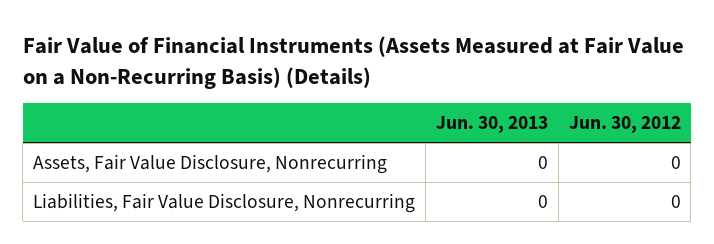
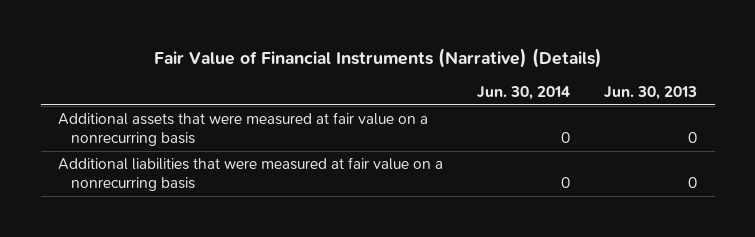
[22,36,684,89] Fair Value of Financial Instruments (Assets Measured at Fair Value on a Non-Recurring Basis) (Details) -> [153,48,602,69] Fair Value of Financial Instruments (Narrative) (Details)
[568,116,681,134] Jun. 30, 2012 -> none
none -> [477,86,571,101] Jun. 30, 2014
[33,153,388,174] Assets, Fair Value Disclosure, Nonrecurring -> [57,111,428,147] Additional assets that were measured at fair value on a nonrecurring basis
[33,192,416,213] Liabilities, Fair Value Disclosure, Nonrecurring -> [57,156,443,192] Additional liabilities that were measured at fair value on a nonrecurring basis

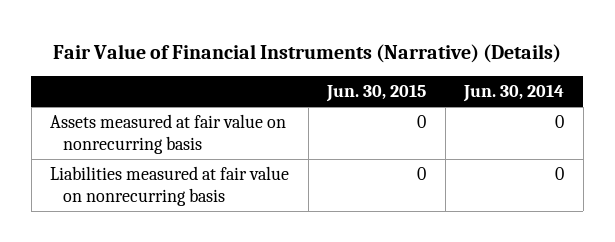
[604,86,698,101] Jun. 30, 2013 -> none
none -> [326,84,427,103] Jun. 30, 2015
[57,111,428,147] Additional assets that were measured at fair value on a nonrecurring basis -> [50,113,287,155] Assets measured at fair value on nonrecurring basis
[57,156,443,192] Additional liabilities that were measured at fair value on a nonrecurring basis -> [50,165,290,207] Liabilities measured at fair value on nonrecurring basis

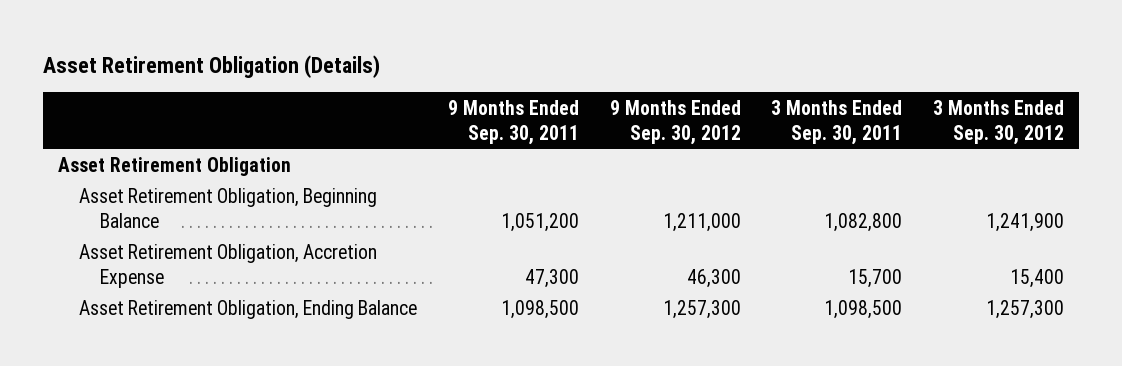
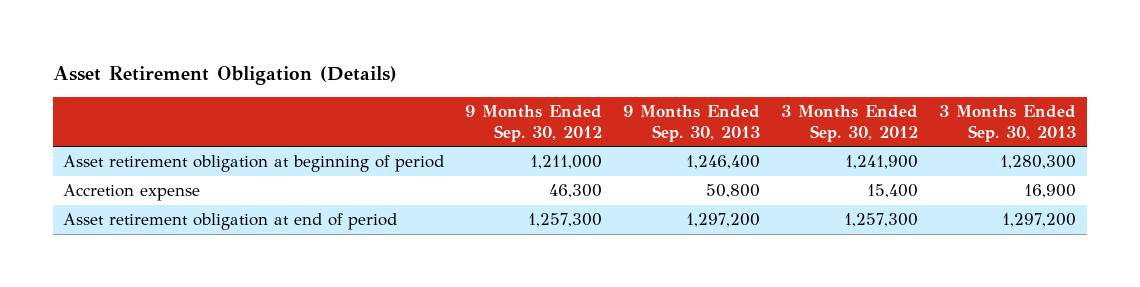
[447,99,579,145] 9 Months Ended Sep. 30, 2011 -> none
[771,99,903,145] 3 Months Ended Sep. 30, 2011 -> none
none -> [623,104,761,142] 9 Months Ended Sep. 30, 2013
none -> [939,104,1077,142] 3 Months Ended Sep. 30, 2013
[58,156,292,176] Asset Retirement Obligation -> none
[79,187,378,228] Asset Retirement Obligation, Beginning Balance -> [63,155,445,173] Asset retirement obligation at beginning of period
[79,243,378,288] Asset Retirement Obligation, Accretion Expense -> [63,184,201,202] Accretion expense
[79,299,418,319] Asset Retirement Obligation, Ending Balance -> [63,213,398,231] Asset retirement obligation at end of period

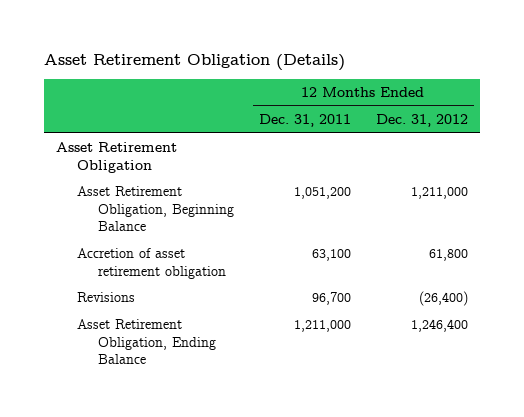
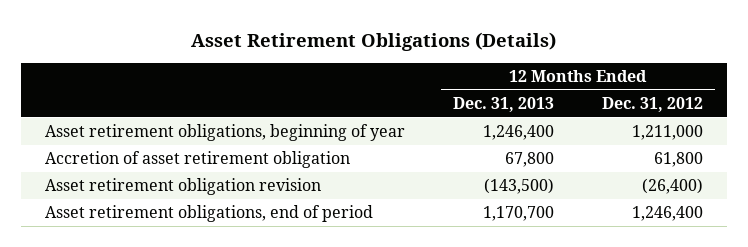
[43,54,345,72] Asset Retirement Obligation (Details) -> [191,31,557,51] Asset Retirement Obligations (Details)
[258,113,351,127] Dec. 31, 2011 -> none
none -> [453,97,555,113] Dec. 31, 2013
[56,142,178,173] Asset Retirement Obligation -> none
[77,186,235,231] Asset Retirement Obligation, Beginning Balance -> [45,124,406,142] Asset retirement obligations, beginning of year
[77,292,136,303] Revisions -> [45,178,322,196] Asset retirement obligation revision
[77,319,217,364] Asset Retirement Obligation, Ending Balance -> [45,205,374,223] Asset retirement obligations, end of period

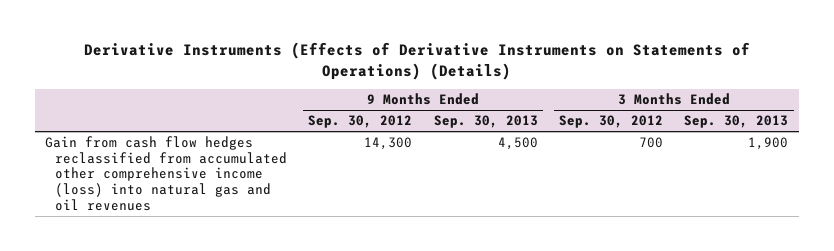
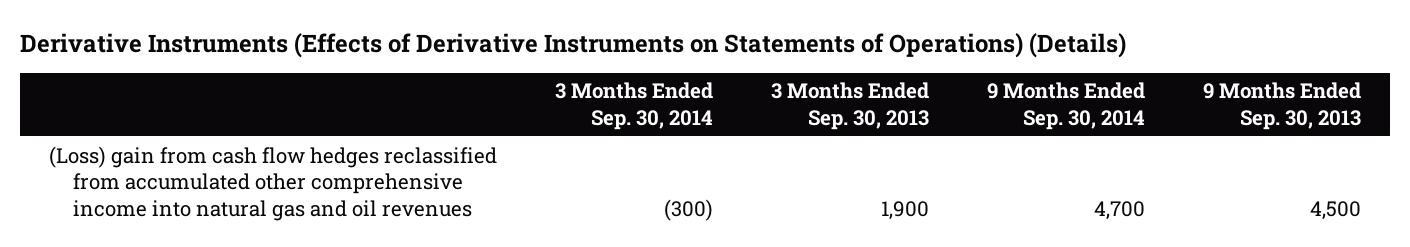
[308,115,413,129] Sep. 30, 2012 -> none
[558,115,663,129] Sep. 30, 2012 -> none
none -> [554,82,713,130] 3 Months Ended Sep. 30, 2014
none -> [987,82,1146,130] 9 Months Ended Sep. 30, 2014
[45,136,288,211] Gain from cash flow hedges reclassified from accumulated other comprehensive income (loss) into natural gas and oil revenues -> [48,145,497,222] (Loss) gain from cash flow hedges reclassified from accumulated other comprehensive income into natural gas and oil revenues

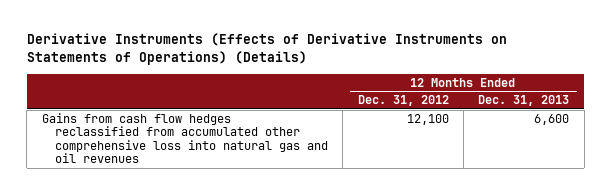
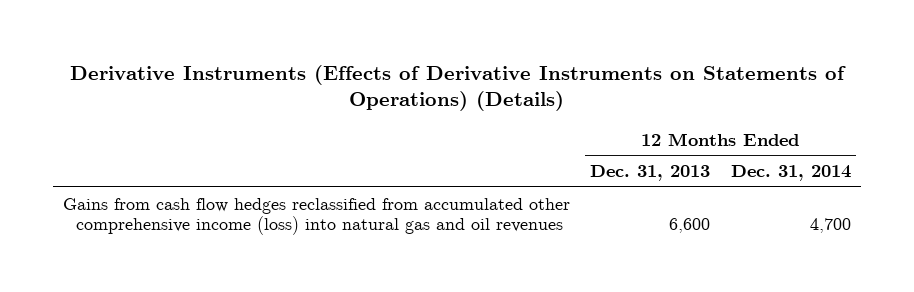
[357,95,449,107] Dec. 31, 2012 -> none
none -> [730,164,851,181] Dec. 31, 2014
[41,112,328,164] Gains from cash flow hedges reclassified from accumulated other comprehensive loss into natural gas and oil revenues -> [62,197,570,235] Gains from cash flow hedges reclassified from accumulated other comprehensive income (loss) into natural gas and oil revenues

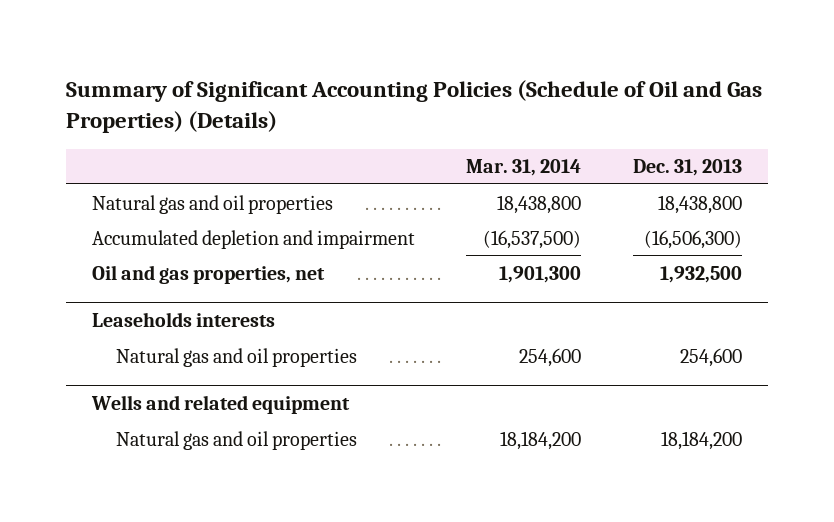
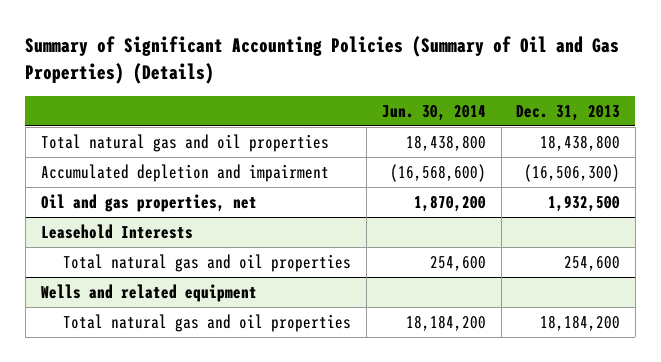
[65,80,762,134] Summary of Significant Accounting Policies (Schedule of Oil and Gas Properties) (Details) -> [25,36,620,84] Summary of Significant Accounting Policies (Summary of Oil and Gas Properties) (Details)
[466,159,582,177] Mar. 31, 2014 -> none
none -> [381,104,486,121] Jun. 30, 2014
[91,194,333,214] Natural gas and oil properties -> [40,133,329,152] Total natural gas and oil properties
[91,312,275,328] Leaseholds interests -> [40,223,193,239] Leasehold Interests
[116,347,358,367] Natural gas and oil properties -> [63,253,352,272] Total natural gas and oil properties
[116,430,358,450] Natural gas and oil properties -> [63,313,352,332] Total natural gas and oil properties

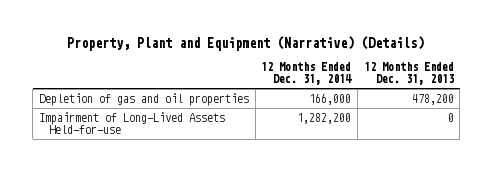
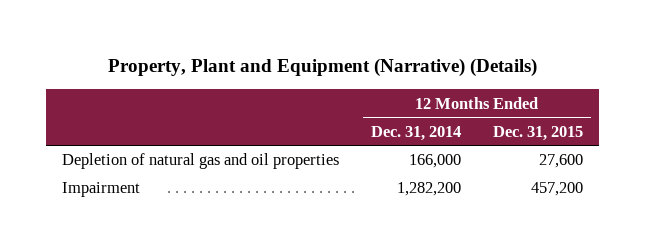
[363,62,454,86] 12 Months Ended Dec. 31, 2013 -> none
none -> [493,125,584,141] Dec. 31, 2015
[39,92,250,106] Depletion of gas and oil properties -> [62,153,340,170] Depletion of natural gas and oil properties
[39,111,226,134] Impairment of Long-Lived Assets Held-for-use -> [62,182,141,198] Impairment

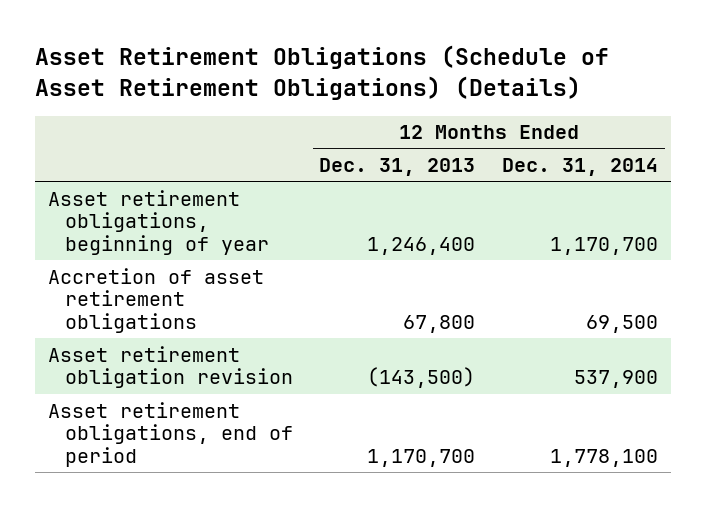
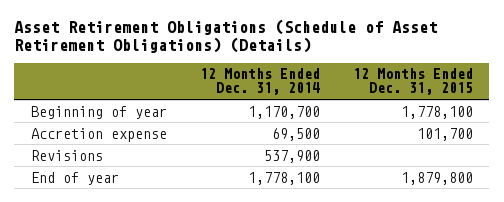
[319,158,476,177] Dec. 31, 2013 -> none
none -> [352,68,473,96] 12 Months Ended Dec. 31, 2015
[48,189,269,256] Asset retirement obligations, beginning of year -> [30,105,167,119] Beginning of year
[48,267,265,334] Accretion of asset retirement obligations -> [30,127,167,142] Accretion expense
[48,345,293,389] Asset retirement obligation revision -> [30,149,103,161] Revisions
[48,401,293,468] Asset retirement obligations, end of period -> [30,171,119,185] End of year

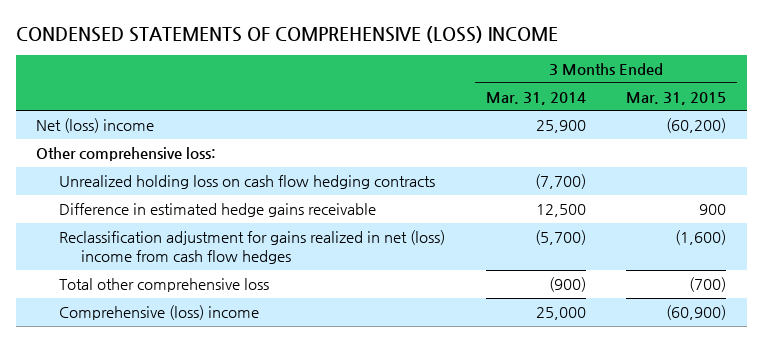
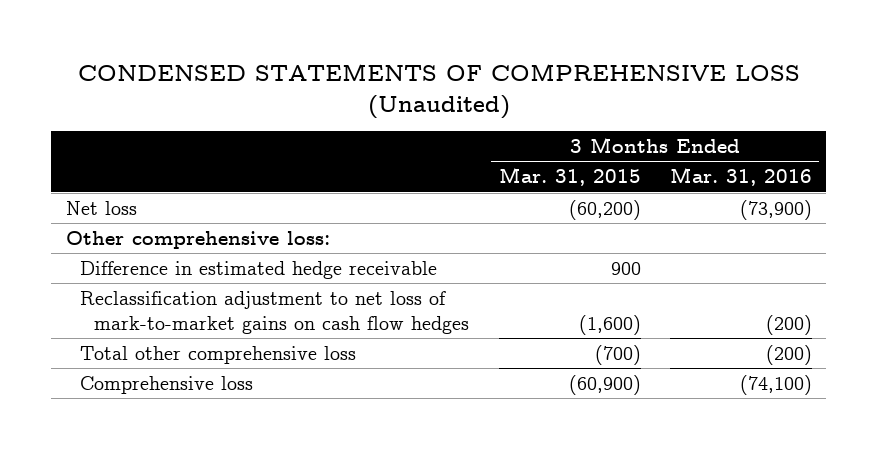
[16,25,559,43] CONDENSED STATEMENTS OF COMPREHENSIVE (LOSS) INCOME -> [77,64,800,119] CONDENSED STATEMENTS OF COMPREHENSIVE LOSS (Unaudited)
[485,91,586,105] Mar. 31, 2014 -> none
none -> [669,167,812,187] Mar. 31, 2016
[36,118,155,134] Net (loss) income -> [65,200,137,215] Net loss
[58,175,435,190] Unrealized holding loss on cash flow hedging contracts -> none
[58,203,376,218] Difference in estimated hedge gains receivable -> [79,260,437,279] Difference in estimated hedge receivable
[58,230,445,265] Reclassification adjustment for gains realized in net (loss) income from cash flow hedges -> [79,290,470,334] Reclassification adjustment to net loss of mark-to-market gains on cash flow hedges
[58,305,259,321] Comprehensive (loss) income -> [79,375,253,394] Comprehensive loss

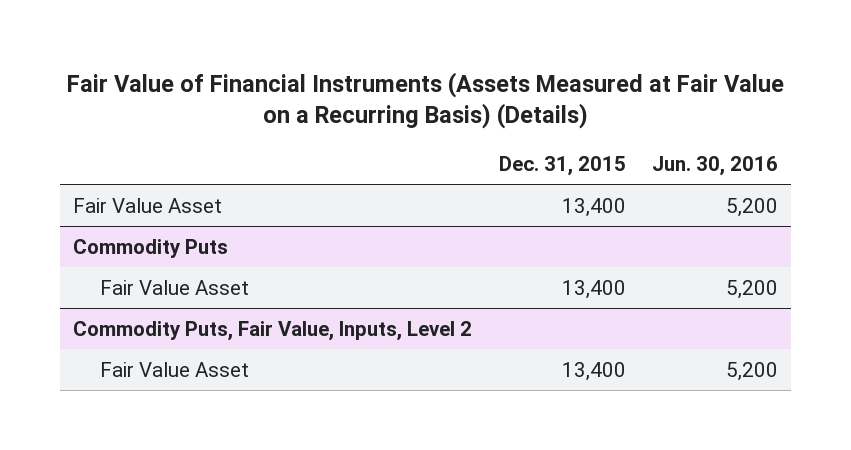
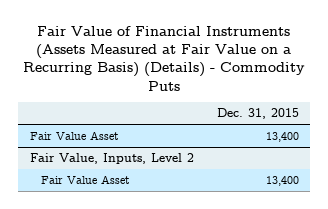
[66,71,784,130] Fair Value of Financial Instruments (Assets Measured at Fair Value on a Recurring Basis) (Details) -> [23,26,306,91] Fair Value of Financial Instruments (Assets Measured at Fair Value on a Recurring Basis) (Details) - Commodity Puts
[651,156,778,177] Jun. 30, 2016 -> none
[99,279,249,295] Fair Value Asset -> none
[73,320,473,341] Commodity Puts, Fair Value, Inputs, Level 2 -> none
[73,238,229,258] Commodity Puts -> [29,153,194,165] Fair Value, Inputs, Level 2

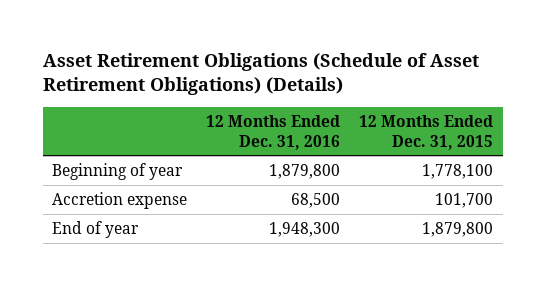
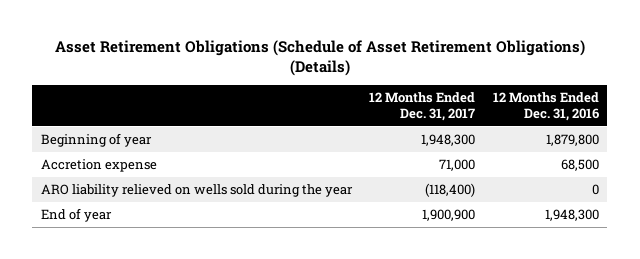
[359,114,494,150] 12 Months Ended Dec. 31, 2015 -> none
none -> [369,91,476,121] 12 Months Ended Dec. 31, 2017
none -> [40,184,353,198] ARO liability relieved on wells sold during the year

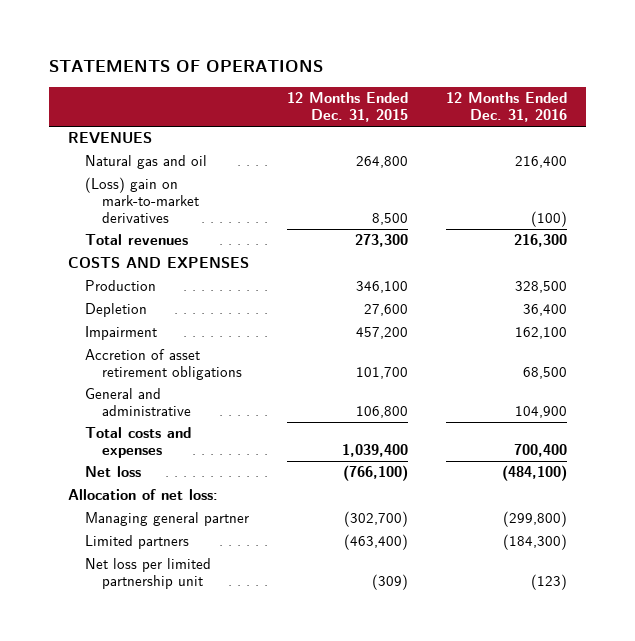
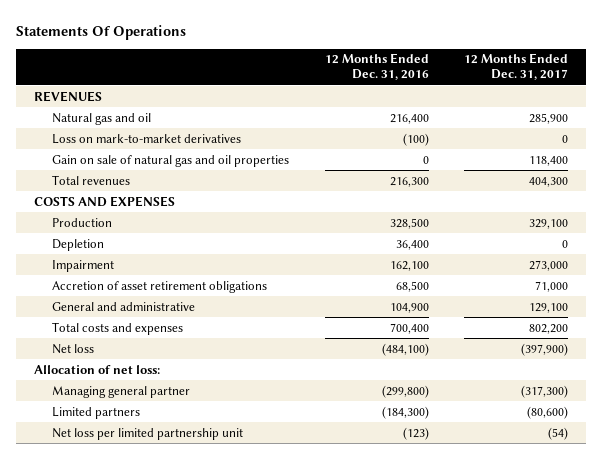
[49,60,324,73] STATEMENTS OF OPERATIONS -> [16,25,187,41] Statements Of Operations
[287,92,409,123] 12 Months Ended Dec. 31, 2015 -> none
none -> [464,53,569,81] 12 Months Ended Dec. 31, 2017
[85,177,200,224] (Loss) gain on mark-to-market derivatives -> [51,133,241,144] Loss on mark-to-market derivatives
none -> [51,154,289,167] Gain on sale of natural gas and oil properties

